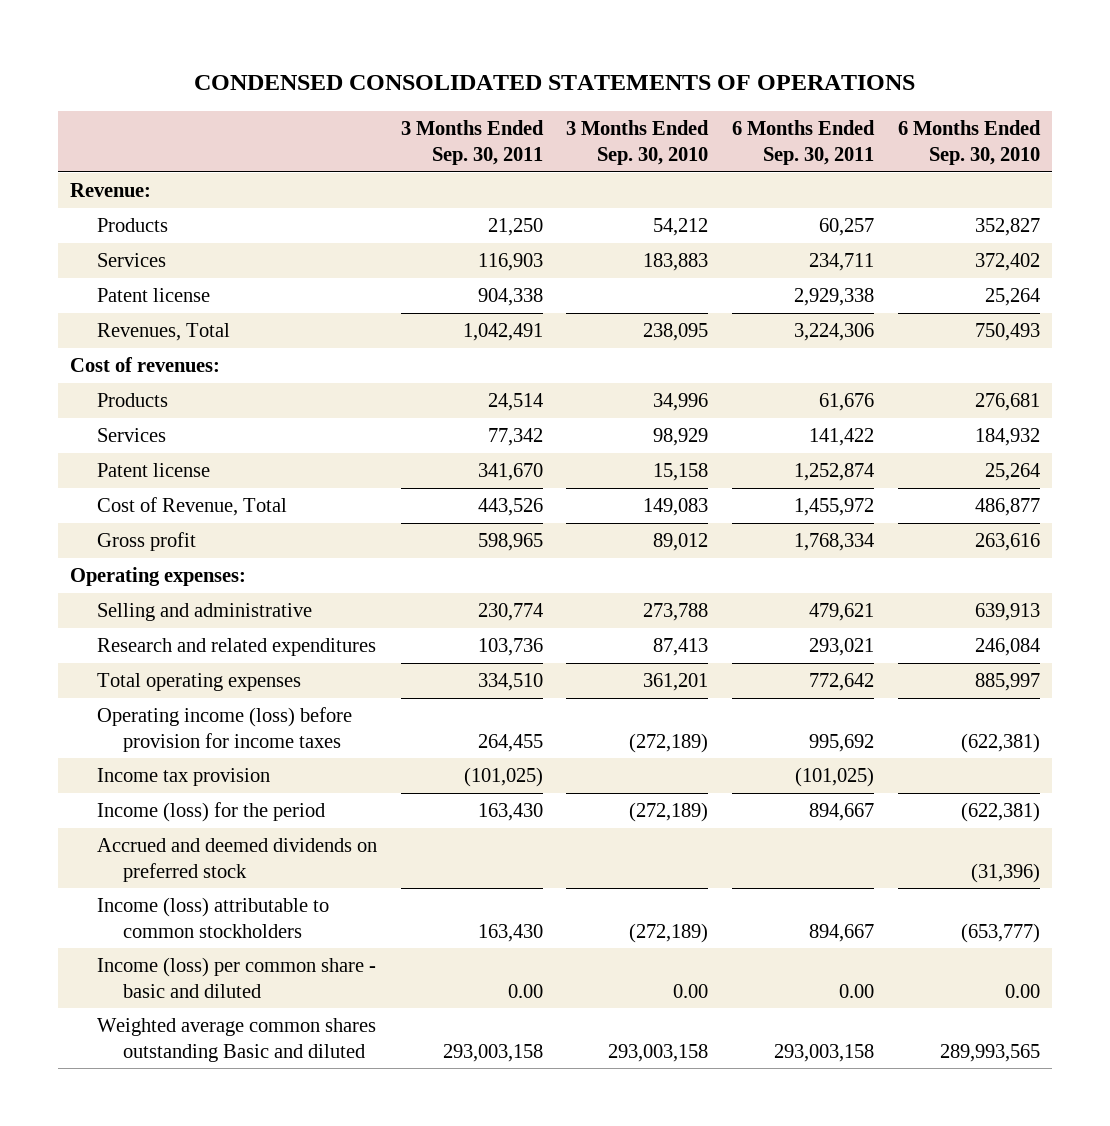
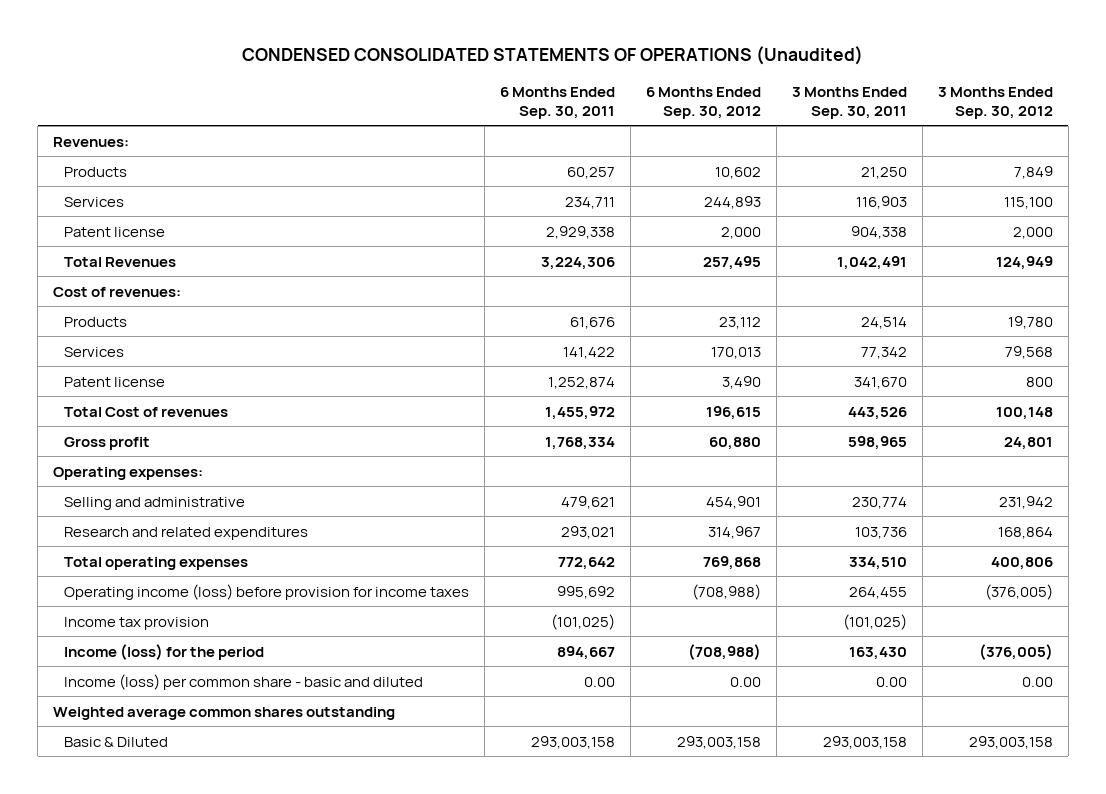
[194,75,916,91] CONDENSED CONSOLIDATED STATEMENTS OF OPERATIONS -> [242,46,864,66] CONDENSED CONSOLIDATED STATEMENTS OF OPERATIONS (Unaudited)
[566,120,710,165] 3 Months Ended Sep. 30, 2010 -> none
[897,120,1041,165] 6 Months Ended Sep. 30, 2010 -> none
none -> [646,86,762,119] 6 Months Ended Sep. 30, 2012
none -> [937,86,1053,119] 3 Months Ended Sep. 30, 2012
[70,183,152,198] Revenue: -> [53,136,130,147] Revenues:
[96,323,230,342] Revenues, Total -> [64,256,177,267] Total Revenues
[96,497,287,517] Cost of Revenue, Total -> [64,406,229,417] Total Cost of revenues
[96,838,377,882] Accrued and deemed dividends on preferred stock -> none
[96,897,329,938] Income (loss) attributable to common stockholders -> none
none -> [53,706,396,720] Weighted average common shares outstanding
[96,1018,376,1062] Weighted average common shares outstanding Basic and diluted -> [64,736,169,747] Basic & Diluted

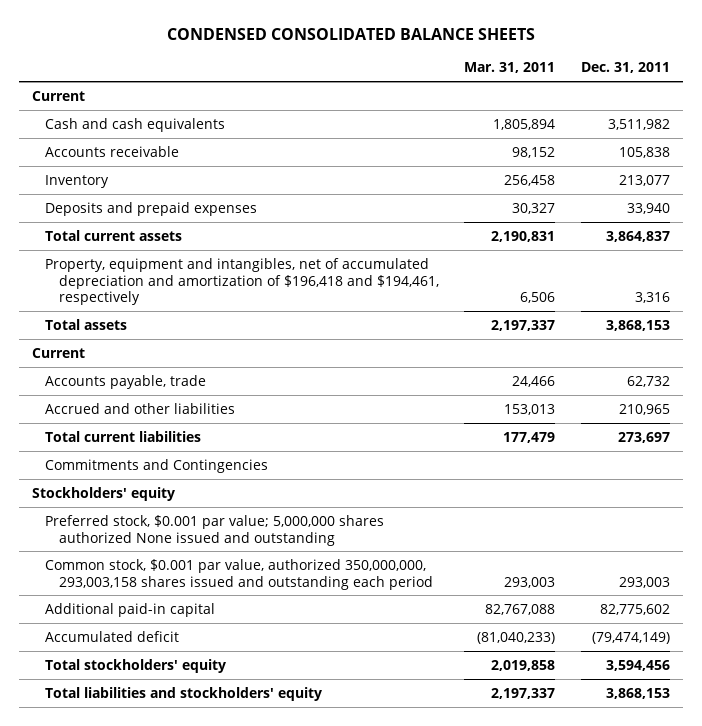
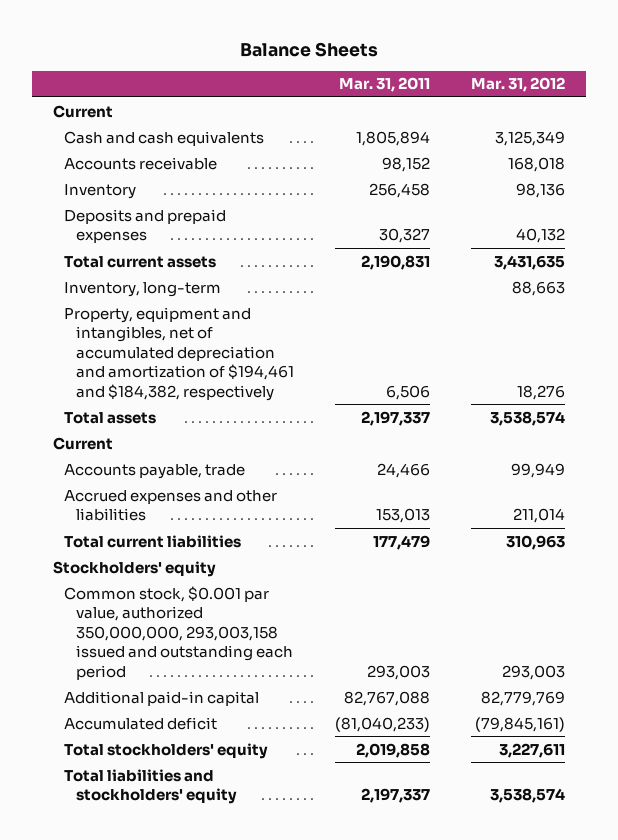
[167,27,536,40] CONDENSED CONSOLIDATED BALANCE SHEETS -> [240,41,379,57] Balance Sheets
[581,62,671,74] Dec. 31, 2011 -> none
none -> [471,77,566,93] Mar. 31, 2012
none -> [64,281,222,297] Inventory, long-term
[45,257,439,306] Property, equipment and intangibles, net of accumulated depreciation and amortization of $196,418 and $194,461, respectively -> [64,306,294,401] Property, equipment and intangibles, net of accumulated depreciation and amortization of $194,461 and $184,382, respectively
[45,402,236,414] Accrued and other liabilities -> [64,489,278,522] Accrued expenses and other liabilities
[45,458,269,473] Commitments and Contingencies -> none
[45,514,385,546] Preferred stock, $0.001 par value; 5,000,000 shares authorized None issued and outstanding -> none
[45,558,433,590] Common stock, $0.001 par value, authorized 350,000,000, 293,003,158 shares issued and outstanding each period -> [64,585,293,680] Common stock, $0.001 par value, authorized 350,000,000, 293,003,158 issued and outstanding each period

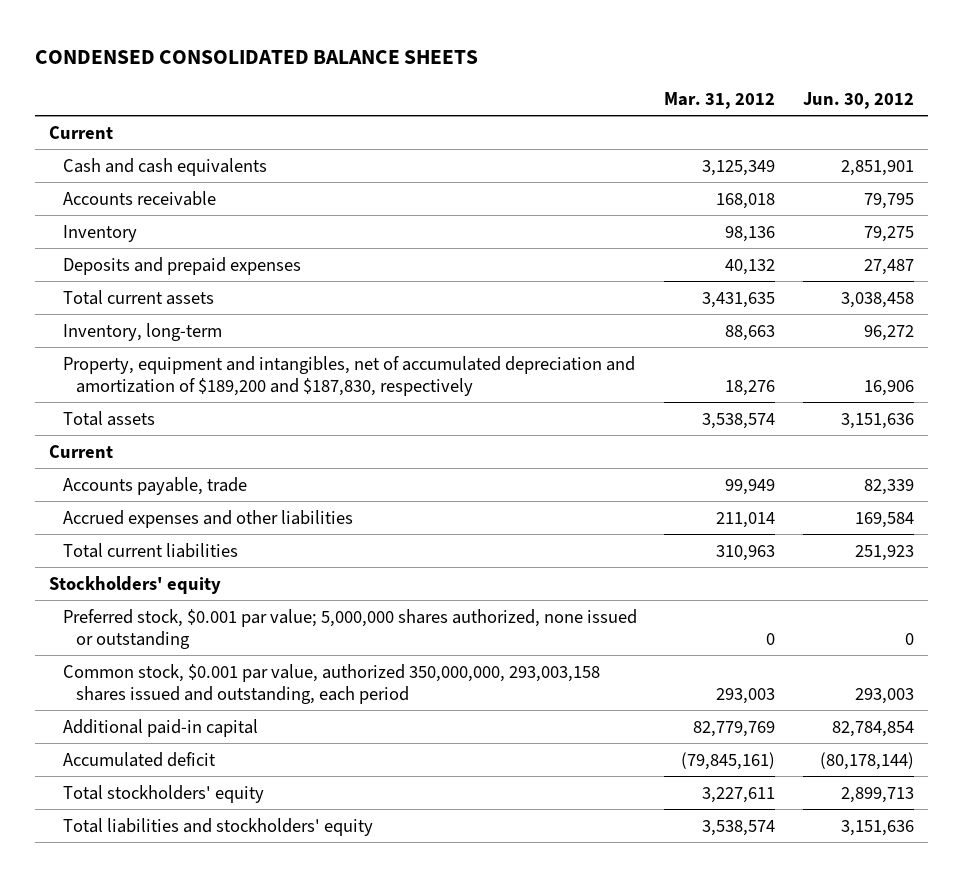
[240,41,379,57] Balance Sheets -> [35,50,479,65] CONDENSED CONSOLIDATED BALANCE SHEETS
[338,77,430,93] Mar. 31, 2011 -> none
none -> [802,92,914,110] Jun. 30, 2012
[64,306,294,401] Property, equipment and intangibles, net of accumulated depreciation and amortization of $194,461 and $184,382, respectively -> [62,355,635,397] Property, equipment and intangibles, net of accumulated depreciation and amortization of $189,200 and $187,830, respectively
none -> [62,608,637,650] Preferred stock, $0.001 par value; 5,000,000 shares authorized, none issued or outstanding
[64,585,293,680] Common stock, $0.001 par value, authorized 350,000,000, 293,003,158 issued and outstanding each period -> [62,663,600,705] Common stock, $0.001 par value, authorized 350,000,000, 293,003,158 shares issued and outstanding, each period

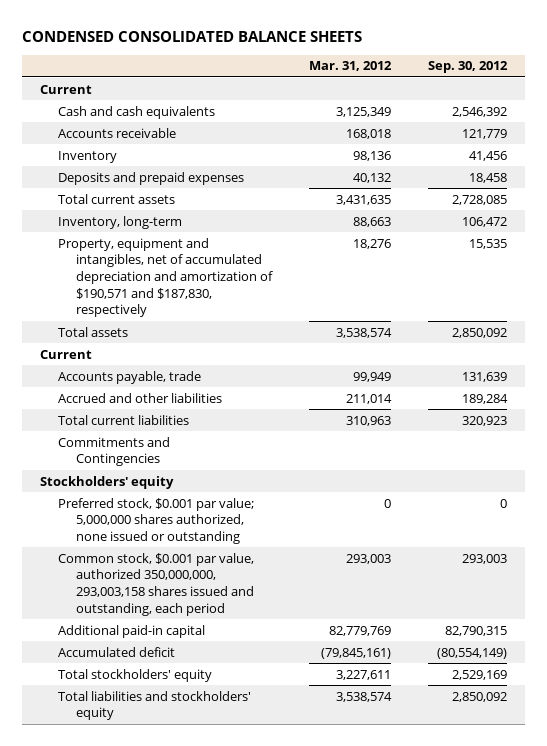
[802,92,914,110] Jun. 30, 2012 -> none
none -> [427,61,508,74] Sep. 30, 2012
[62,355,635,397] Property, equipment and intangibles, net of accumulated depreciation and amortization of $189,200 and $187,830, respectively -> [58,237,274,318] Property, equipment and intangibles, net of accumulated depreciation and amortization of $190,571 and $187,830, respectively
[62,509,353,528] Accrued expenses and other liabilities -> [58,392,223,403] Accrued and other liabilities
none -> [58,436,171,467] Commitments and Contingencies

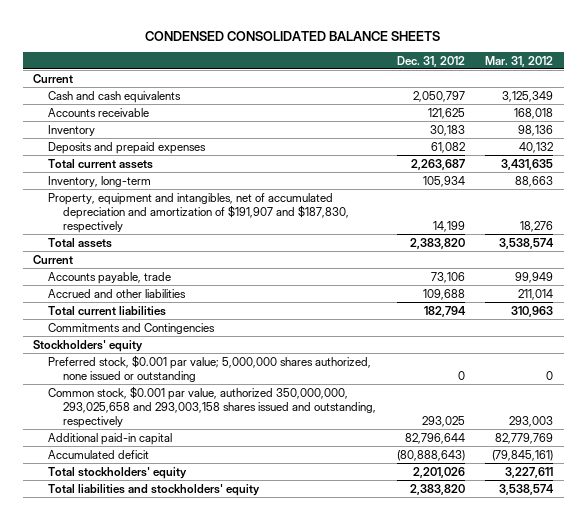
[427,61,508,74] Sep. 30, 2012 -> none
none -> [396,55,465,67] Dec. 31, 2012
[58,237,274,318] Property, equipment and intangibles, net of accumulated depreciation and amortization of $190,571 and $187,830, respectively -> [48,192,350,233] Property, equipment and intangibles, net of accumulated depreciation and amortization of $191,907 and $187,830, respectively
[58,552,255,616] Common stock, $0.001 par value, authorized 350,000,000, 293,003,158 shares issued and outstanding, each period -> [48,385,377,428] Common stock, $0.001 par value, authorized 350,000,000, 293,025,658 and 293,003,158 shares issued and outstanding, respectively

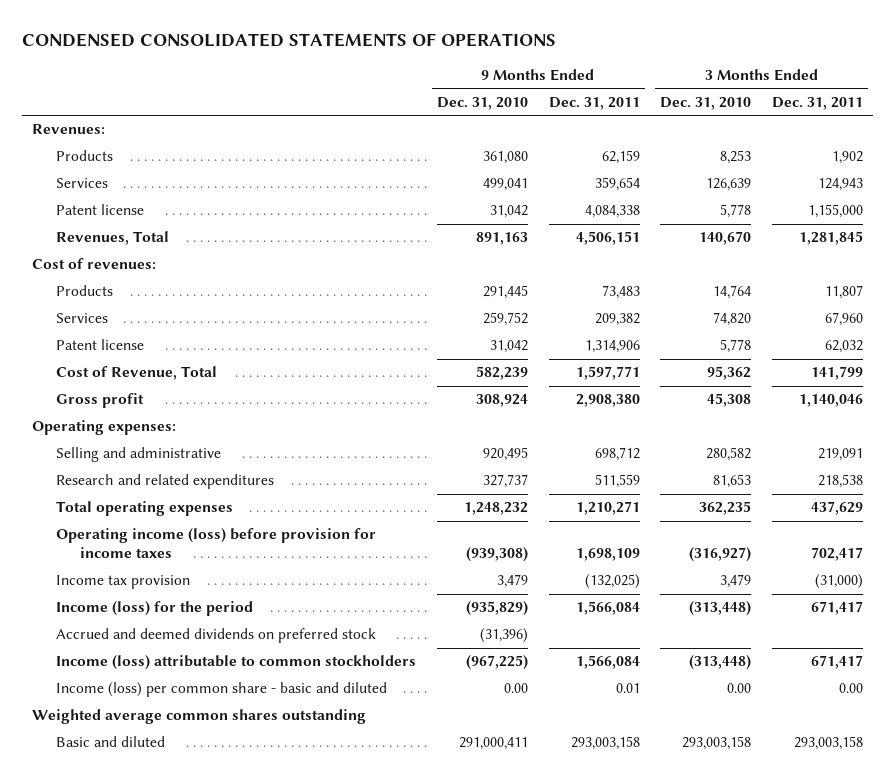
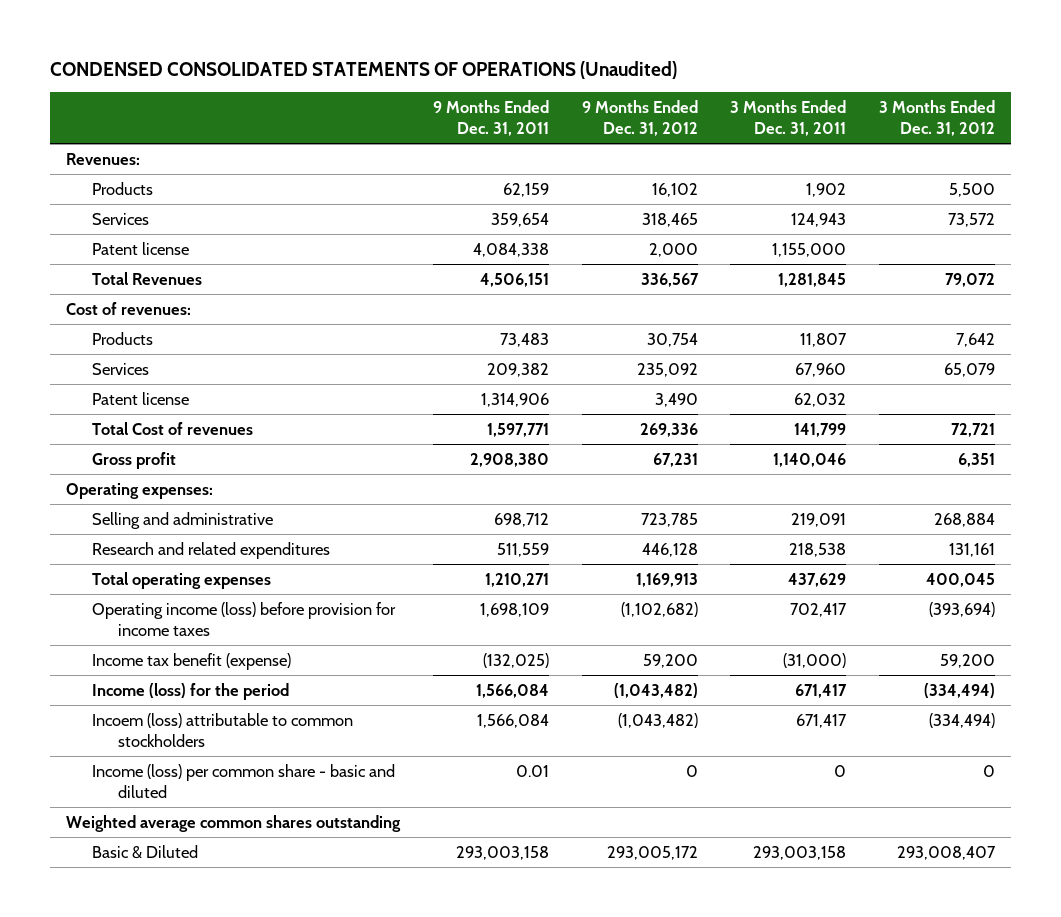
[21,32,556,47] CONDENSED CONSOLIDATED STATEMENTS OF OPERATIONS -> [49,60,677,79] CONDENSED CONSOLIDATED STATEMENTS OF OPERATIONS (Unaudited)
[436,96,528,110] Dec. 31, 2010 -> none
[660,96,752,110] Dec. 31, 2010 -> none
none -> [581,100,698,137] 9 Months Ended Dec. 31, 2012
none -> [879,100,996,137] 3 Months Ended Dec. 31, 2012
[56,231,170,246] Revenues, Total -> [92,271,203,285] Total Revenues
[56,366,218,381] Cost of Revenue, Total -> [92,421,254,435] Total Cost of revenues
[56,575,191,590] Income tax provision -> [92,652,292,670] Income tax benefit (expense)
[56,628,377,644] Accrued and deemed dividends on preferred stock -> none
[56,655,417,671] Income (loss) attributable to common stockholders -> [92,712,354,747] Incoem (loss) attributable to common stockholders
[839,683,864,694] 0.00 -> [834,764,847,777] 0
[56,736,166,748] Basic and diluted -> [92,844,199,859] Basic & Diluted

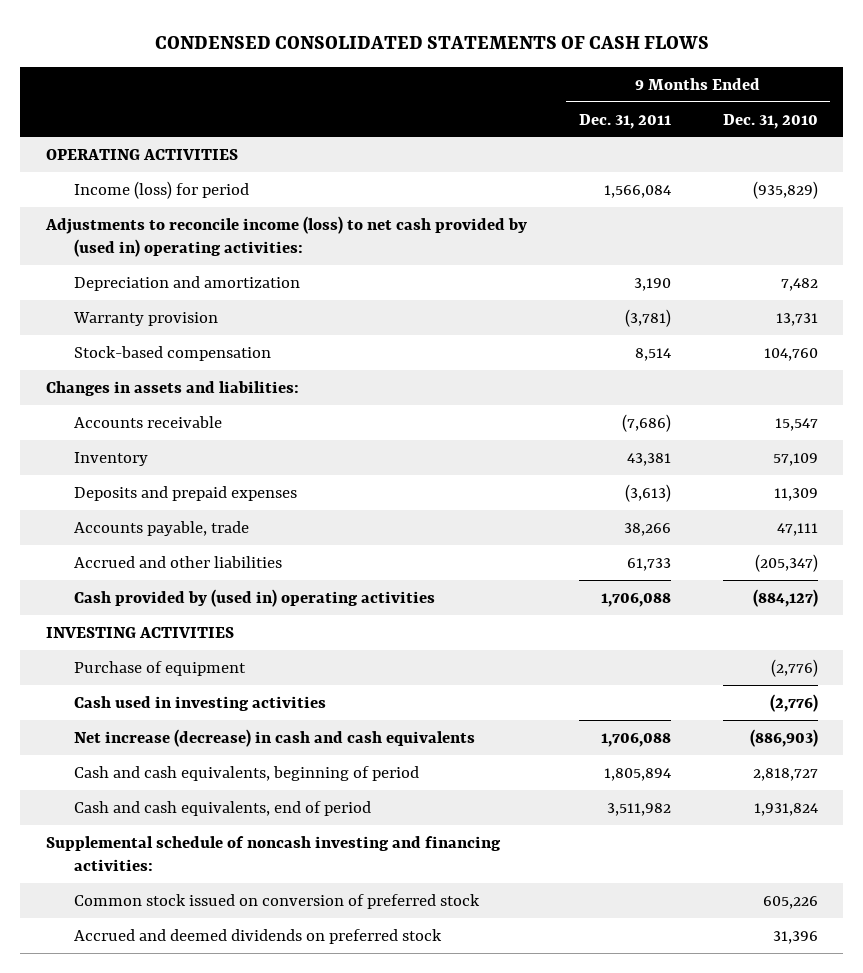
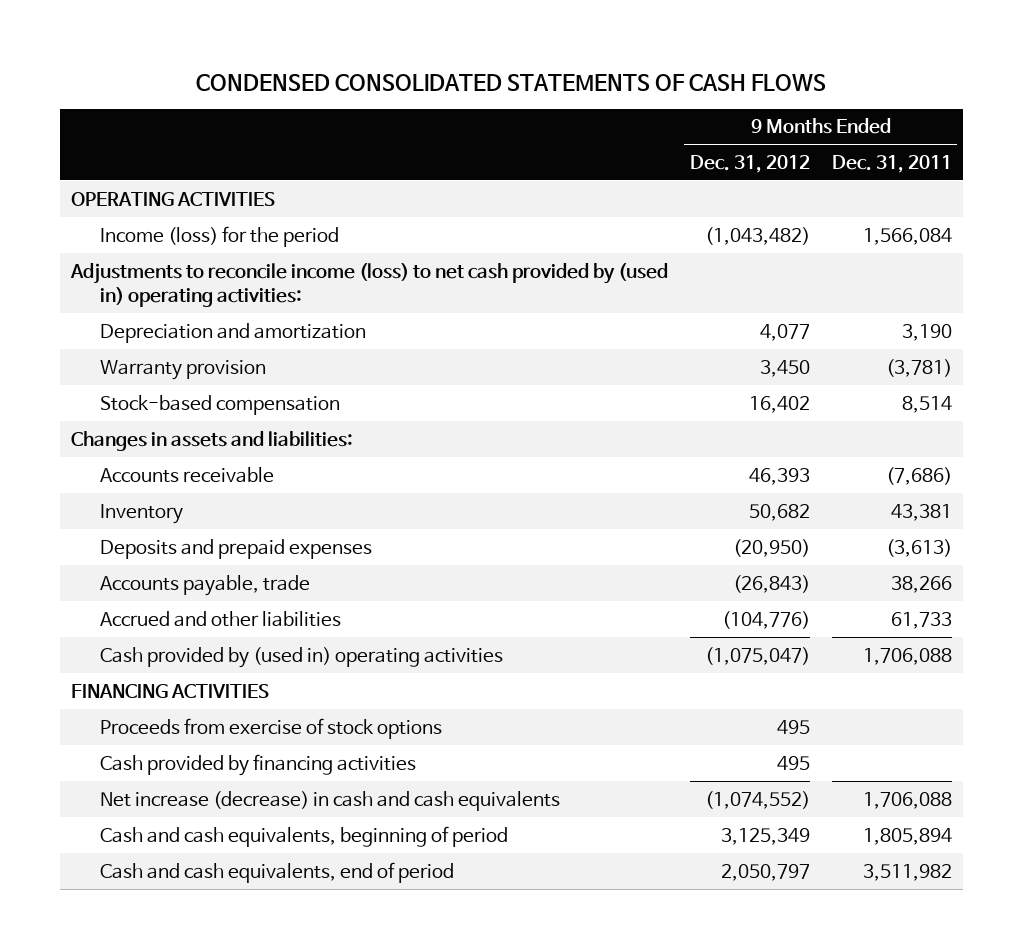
[722,113,818,129] Dec. 31, 2010 -> none
none -> [689,155,810,174] Dec. 31, 2012
[73,180,249,199] Income (loss) for period -> [99,225,339,247] Income (loss) for the period
[45,626,234,638] INVESTING ACTIVITIES -> none
[73,660,246,676] Purchase of equipment -> none
[73,695,326,711] Cash used in investing activities -> none
none -> [70,683,269,698] FINANCING ACTIVITIES
none -> [99,717,442,739] Proceeds from exercise of stock options
none -> [99,753,416,776] Cash provided by financing activities
[45,835,501,872] Supplemental schedule of noncash investing and financing activities: -> none
[73,893,480,909] Common stock issued on conversion of preferred stock -> none
[73,928,442,944] Accrued and deemed dividends on preferred stock -> none

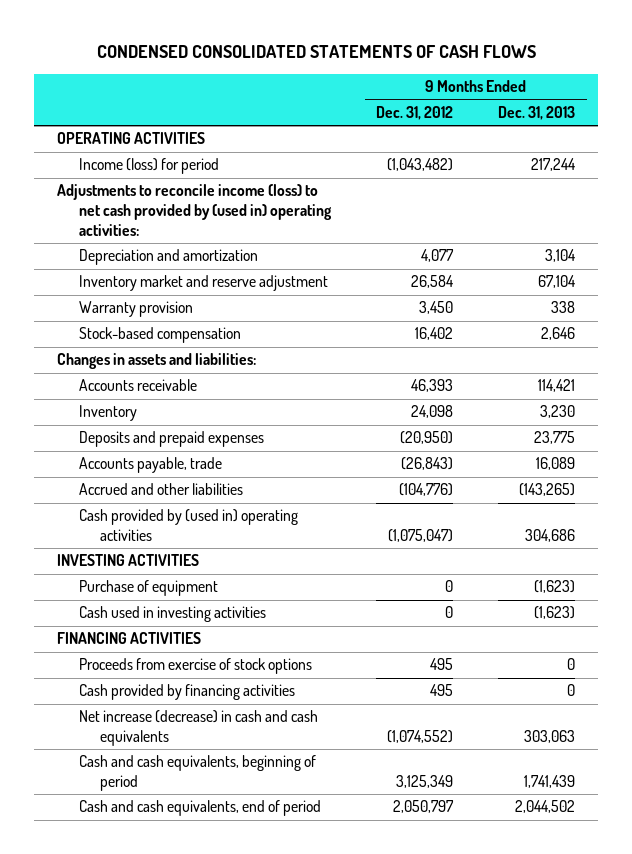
[831,155,952,174] Dec. 31, 2011 -> none
none -> [498,105,576,120] Dec. 31, 2013
[99,225,339,247] Income (loss) for the period -> [78,158,219,175] Income (loss) for period
none -> [78,275,328,292] Inventory market and reserve adjustment
[748,503,810,521] 50,682 -> [410,405,453,419] 24,098
none -> [56,554,199,567] INVESTING ACTIVITIES
none -> [78,580,218,597] Purchase of equipment
none -> [78,606,266,623] Cash used in investing activities

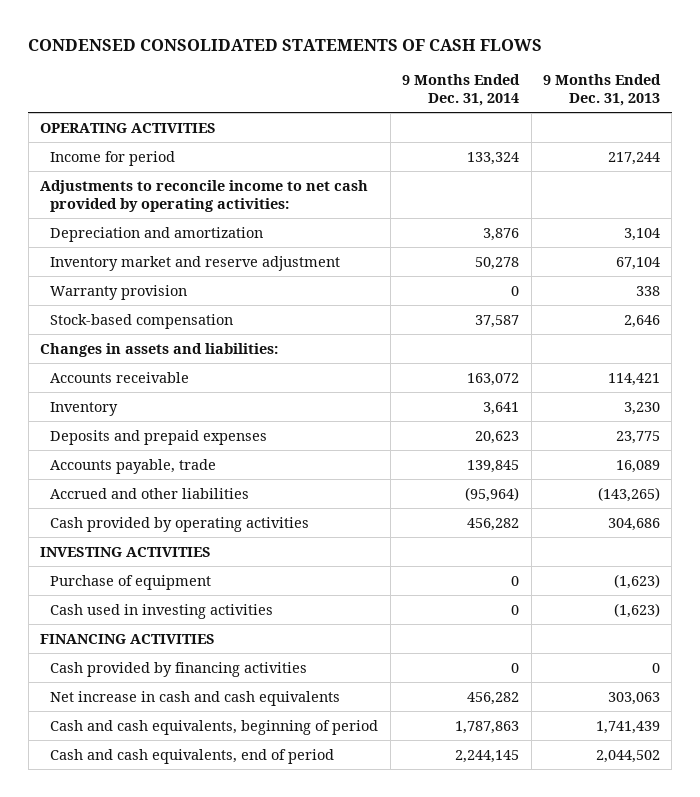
[375,105,453,120] Dec. 31, 2012 -> none
none -> [402,73,521,106] 9 Months Ended Dec. 31, 2014
[78,158,219,175] Income (loss) for period -> [50,150,176,166] Income for period
[56,184,332,236] Adjustments to reconcile income (loss) to net cash provided by (used in) operating activities: -> [40,179,369,212] Adjustments to reconcile income to net cash provided by operating activities:
[78,509,298,542] Cash provided by (used in) operating activities -> [50,516,310,532] Cash provided by operating activities
[78,658,312,675] Proceeds from exercise of stock options -> none
[78,710,318,747] Net increase (decrease) in cash and cash equivalents -> [50,690,341,706] Net increase in cash and cash equivalents

